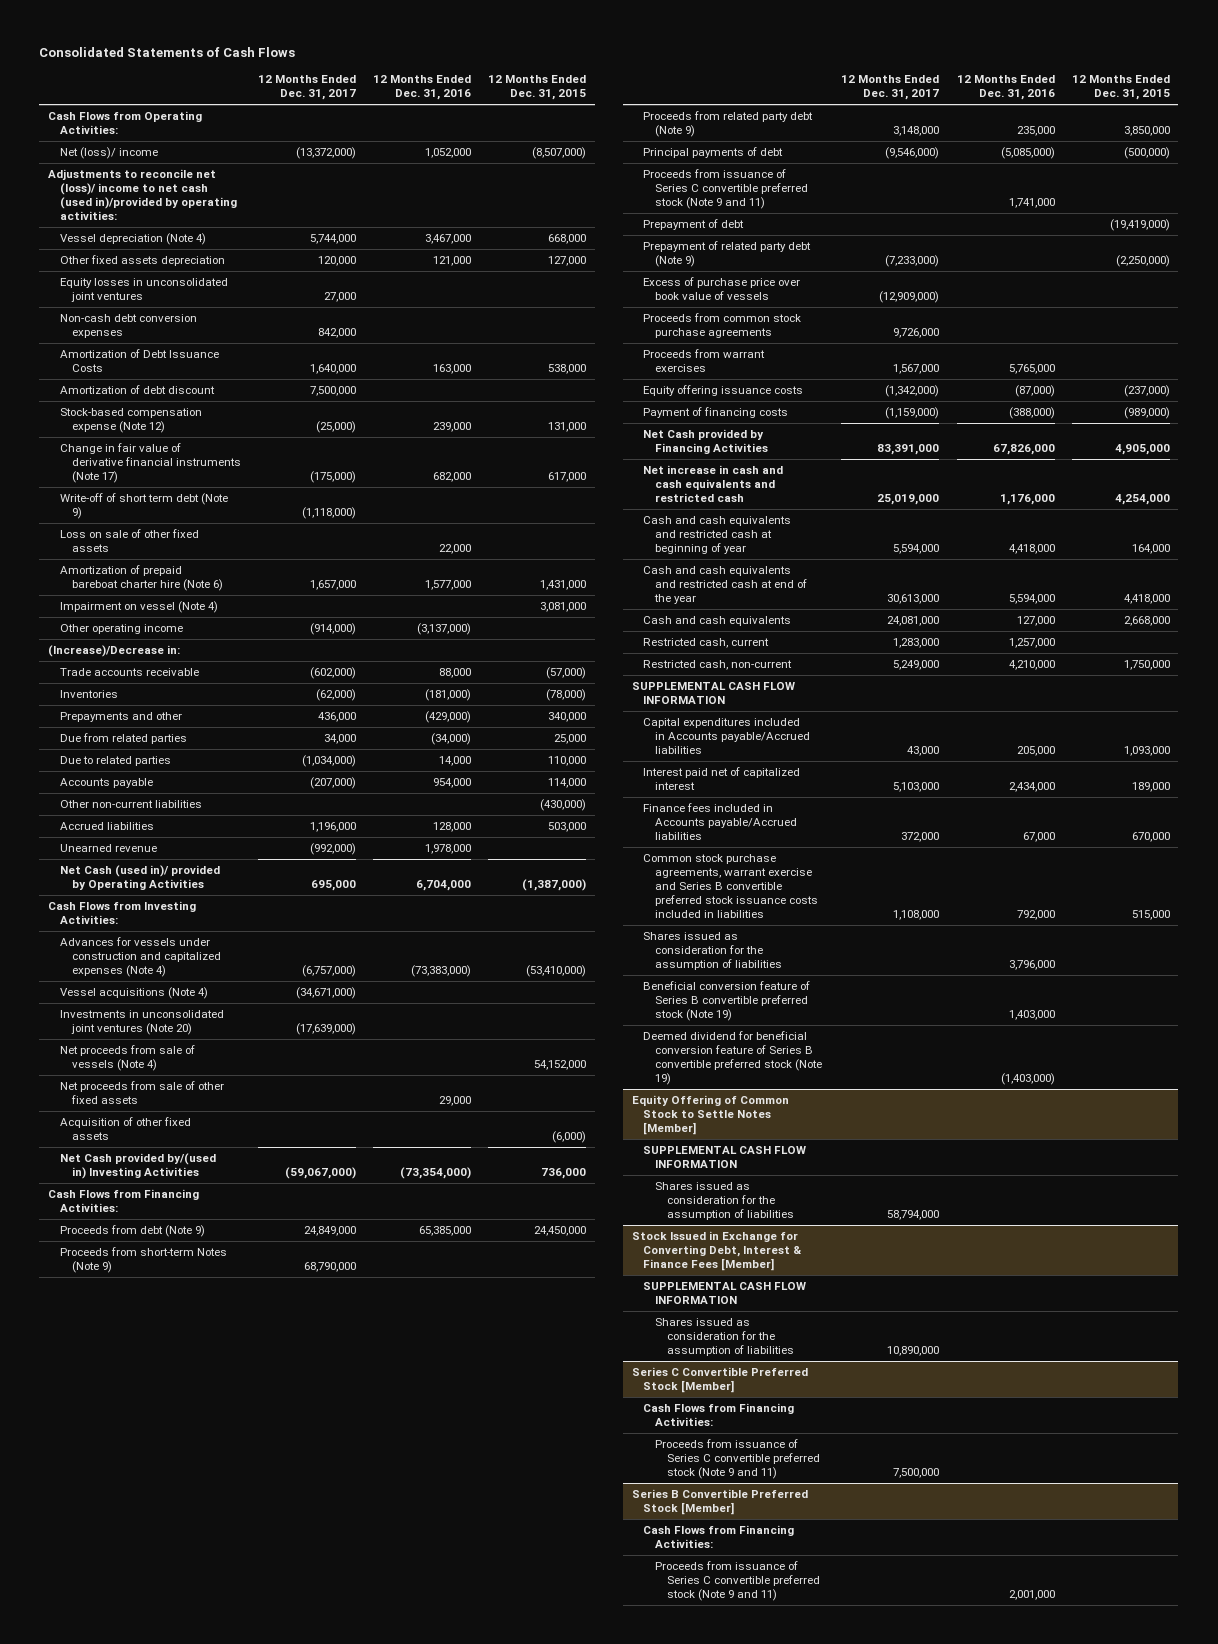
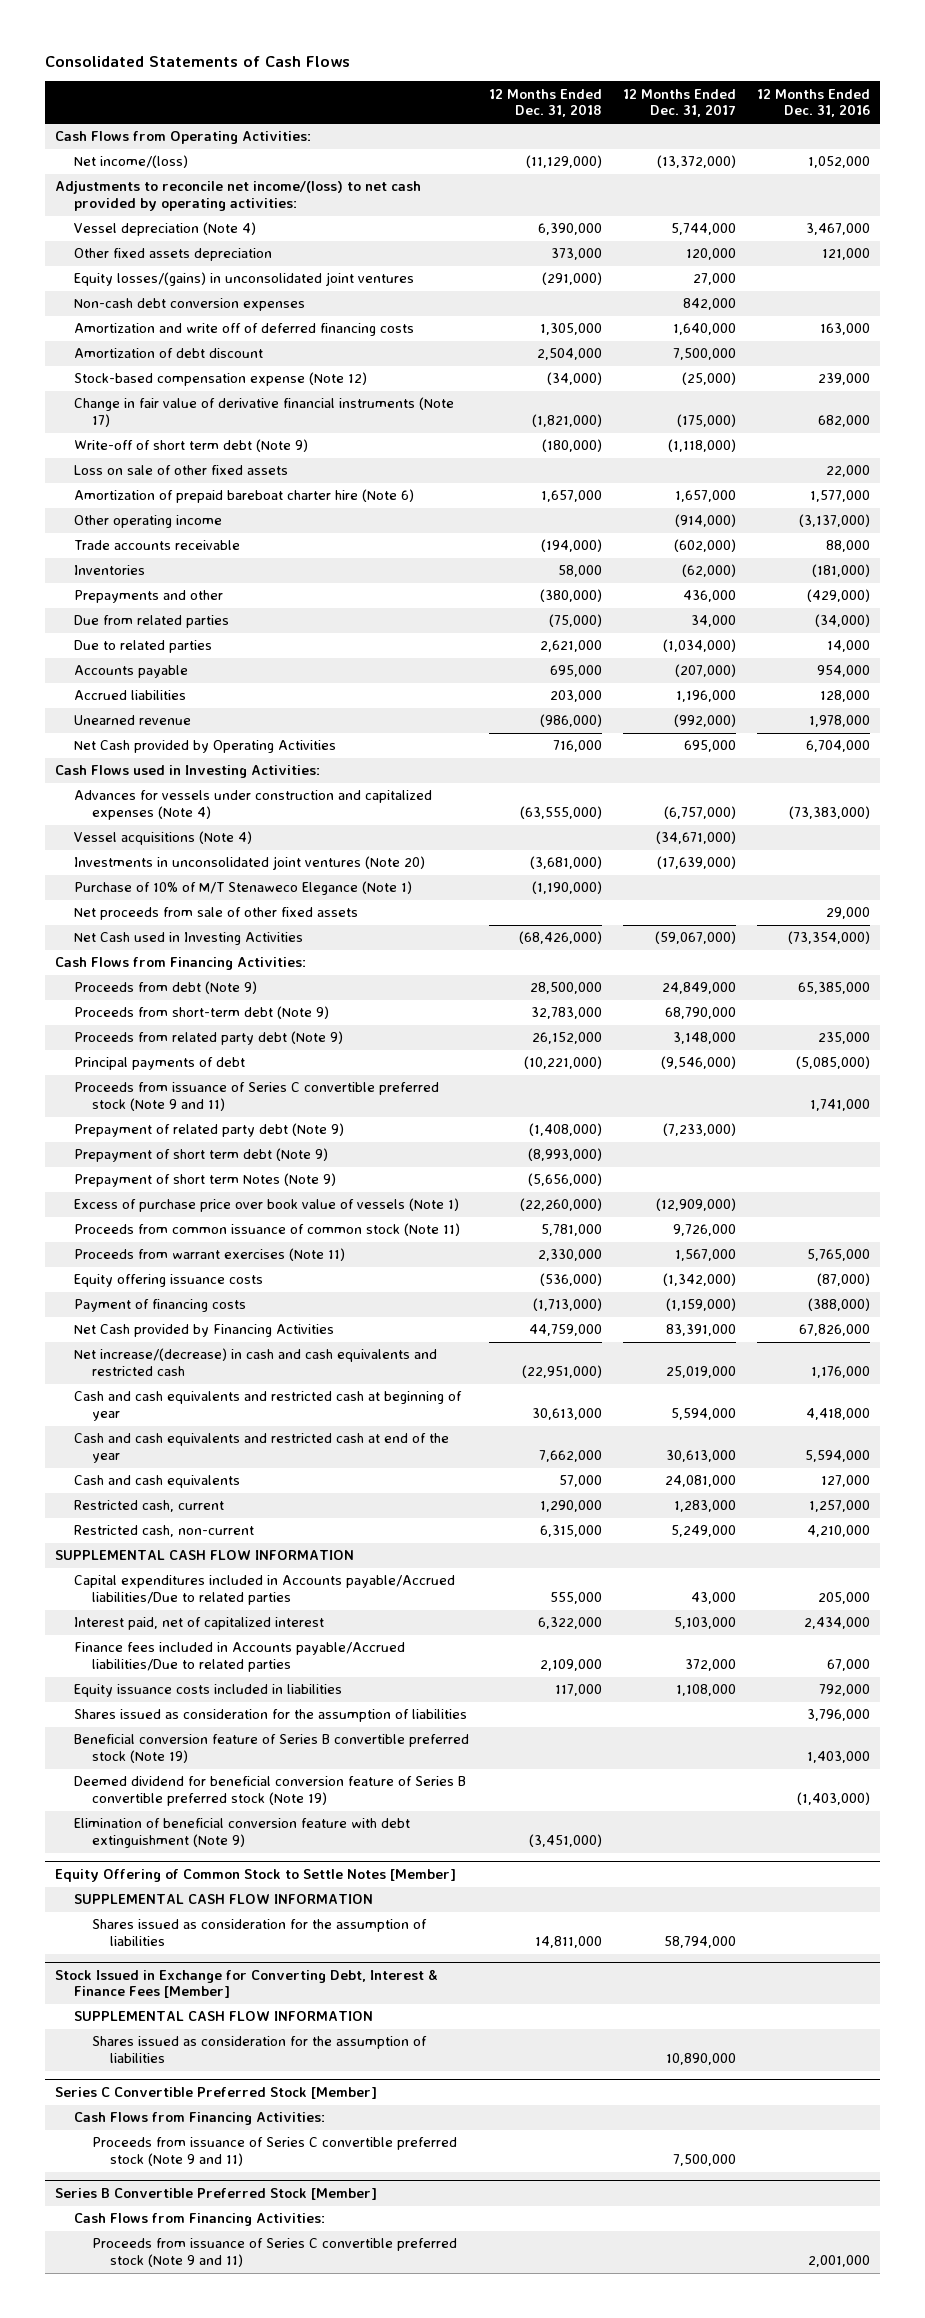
[488,75,587,101] 12 Months Ended Dec. 31, 2015 -> none
none -> [489,88,603,118] 12 Months Ended Dec. 31, 2018
[59,146,158,159] Net (loss)/ income -> [73,155,188,169] Net income/(loss)
[47,168,237,221] Adjustments to reconcile net (loss)/ income to net cash (used in)/provided by operating activities: -> [55,181,422,211] Adjustments to reconcile net income/(loss) to net cash provided by operating activities:
[59,277,228,303] Equity losses in unconsolidated joint ventures -> [73,272,414,287] Equity losses/(gains) in unconsolidated joint ventures
[59,348,219,373] Amortization of Debt Issuance Costs -> [73,323,414,337] Amortization and write off of deferred financing costs
[59,600,218,613] Impairment on vessel (Note 4) -> none
[47,644,180,657] (Increase)/Decrease in: -> none
[59,799,202,808] Other non-current liabilities -> none
[59,864,220,891] Net Cash (used in)/ provided by Operating Activities -> [73,740,336,754] Net Cash provided by Operating Activities
[47,900,196,925] Cash Flows from Investing Activities: -> [55,765,321,779] Cash Flows used in Investing Activities:
[59,1044,195,1072] Net proceeds from sale of vessels (Note 4) -> none
none -> [73,881,412,896] Purchase of 10% of M/T Stenaweco Elegance (Note 1)
[59,1116,191,1141] Acquisition of other fixed assets -> none
[59,1152,216,1180] Net Cash provided by/(used in) Investing Activities -> [73,932,303,946] Net Cash used in Investing Activities
[59,1246,227,1274] Proceeds from short-term Notes (Note 9) -> [73,1006,329,1020] Proceeds from short-term debt (Note 9)
[643,218,745,230] Prepayment of debt -> none
none -> [73,1148,328,1163] Prepayment of short term debt (Note 9)
none -> [73,1173,336,1188] Prepayment of short term Notes (Note 9)
[643,276,801,301] Excess of purchase price over book value of vessels -> [73,1198,459,1213] Excess of purchase price over book value of vessels (Note 1)
[643,312,802,339] Proceeds from common stock purchase agreements -> [73,1223,460,1237] Proceeds from common issuance of common stock (Note 11)
[643,348,766,373] Proceeds from warrant exercises -> [73,1248,345,1262] Proceeds from warrant exercises (Note 11)
[643,464,784,503] Net increase in cash and cash equivalents and restricted cash -> [73,1348,437,1376] Net increase/(decrease) in cash and cash equivalents and restricted cash
[643,717,811,755] Capital expenditures included in Accounts payable/Accrued liabilities -> [73,1575,455,1605] Capital expenditures included in Accounts payable/Accrued liabilities/Due to related parties
[643,766,801,791] Interest paid net of capitalized interest -> [73,1617,324,1631] Interest paid, net of capitalized interest
[643,802,798,841] Finance fees included in Accounts payable/Accrued liabilities -> [73,1642,405,1672] Finance fees included in Accounts payable/Accrued liabilities/Due to related parties
[643,853,819,919] Common stock purchase agreements, warrant exercise and Series B convertible preferred stock issuance costs included in liabilities -> [73,1684,342,1698] Equity issuance costs included in liabilities
none -> [73,1818,410,1848] Elimination of beneficial conversion feature with debt extinguishment (Note 9)

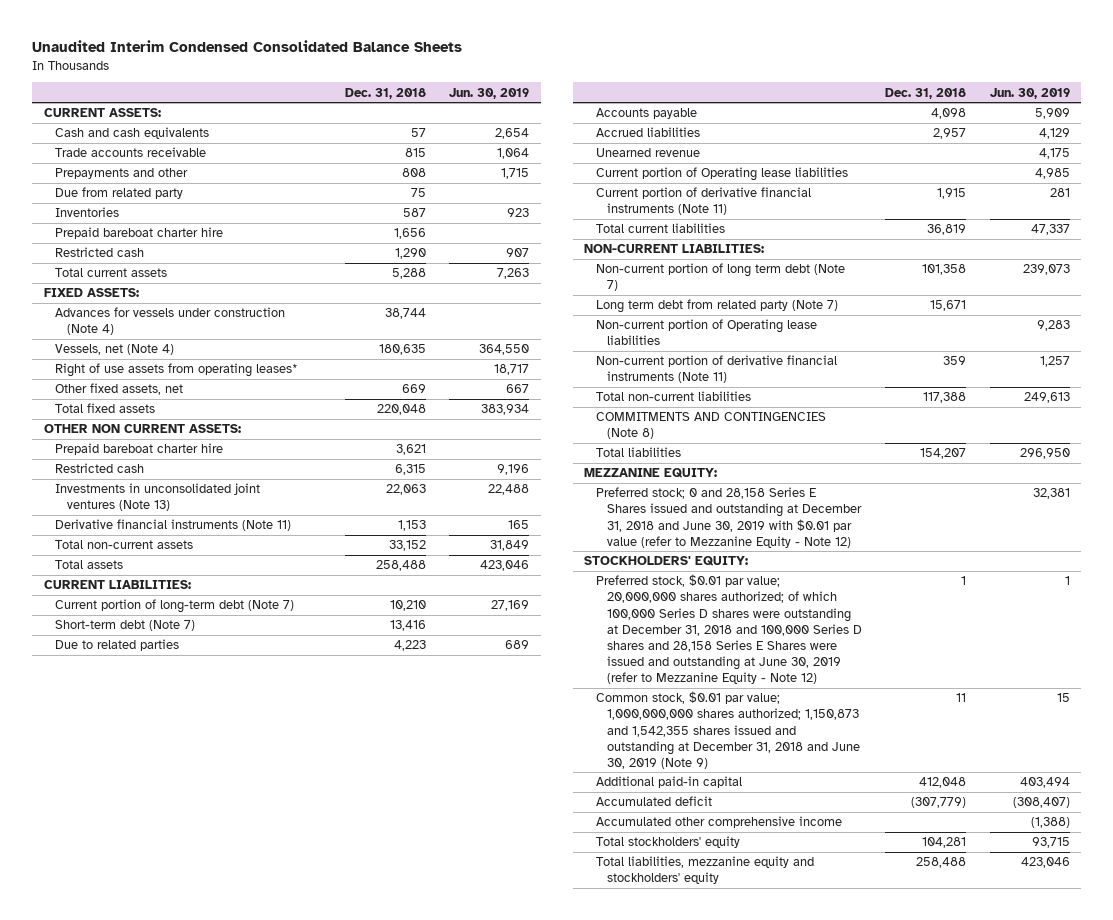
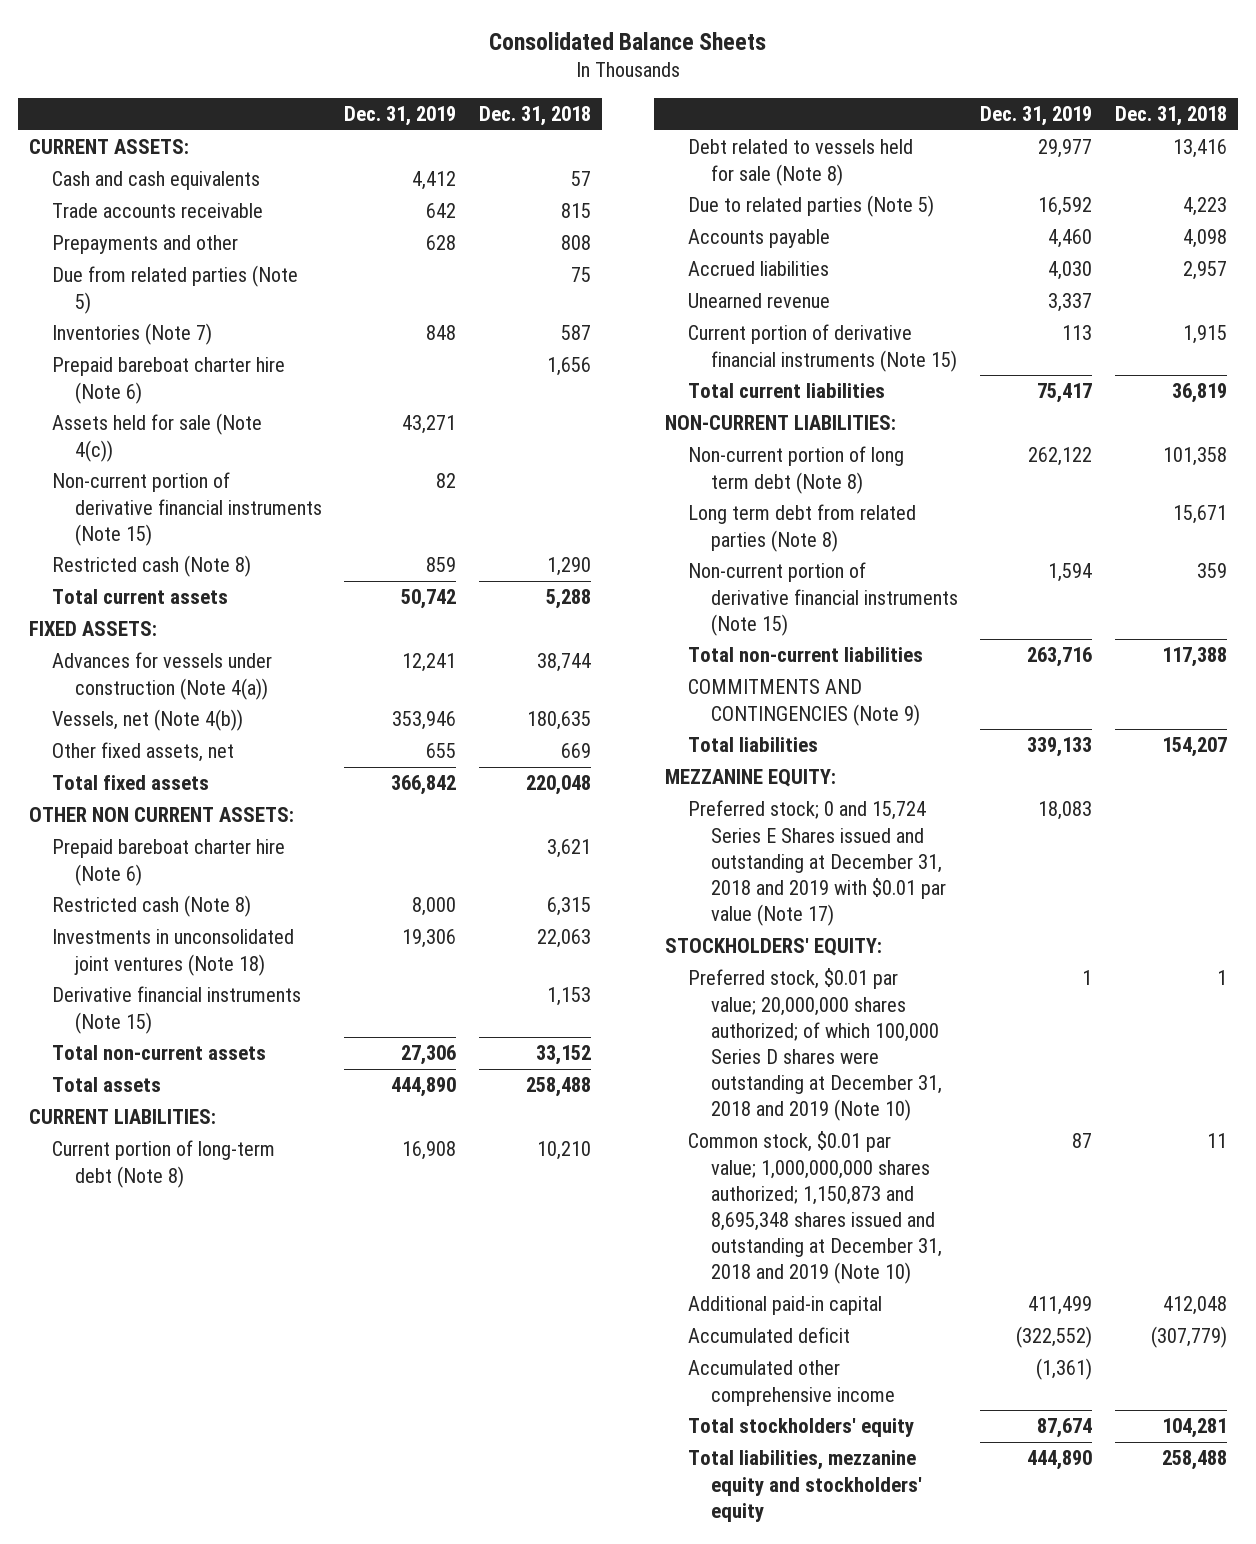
[32,40,463,53] Unaudited Interim Condensed Consolidated Balance Sheets -> [488,31,766,50] Consolidated Balance Sheets
[448,87,529,99] Jun. 30, 2019 -> none
none -> [344,106,457,127] Dec. 31, 2019
[55,187,184,200] Due from related party -> [51,265,298,314] Due from related parties (Note 5)
[55,207,120,218] Inventories -> [51,323,212,346] Inventories (Note 7)
[55,227,224,240] Prepaid bareboat charter hire -> [51,357,285,404] Prepaid bareboat charter hire (Note 6)
none -> [51,413,262,462] Assets held for sale (Note 4(c))
none -> [51,472,322,546] Non-current portion of derivative financial instruments (Note 15)
[55,247,145,258] Restricted cash -> [51,555,251,578] Restricted cash (Note 8)
[55,363,299,378] Right of use assets from operating leases* -> none
[55,307,286,336] Advances for vessels under construction (Note 4) -> [51,652,272,700] Advances for vessels under construction (Note 4(a))
[55,344,175,356] Vessels, net (Note 4) -> [51,709,243,732] Vessels, net (Note 4(b))
[55,443,224,456] Prepaid bareboat charter hire -> [51,839,285,886] Prepaid bareboat charter hire (Note 6)
[55,463,145,474] Restricted cash -> [51,895,251,918] Restricted cash (Note 8)
[55,483,261,512] Investments in unconsolidated joint ventures (Note 13) -> [51,929,294,976] Investments in unconsolidated joint ventures (Note 18)
[55,519,292,532] Derivative financial instruments (Note 11) -> [51,986,301,1034] Derivative financial instruments (Note 15)
[55,599,295,614] Current portion of long-term debt (Note 7) -> [51,1140,275,1188] Current portion of long-term debt (Note 8)
[55,620,196,632] Short-term debt (Note 7) -> [687,139,913,186] Debt related to vessels held for sale (Note 8)
[55,639,180,652] Due to related parties -> [687,195,934,218] Due to related parties (Note 5)
[595,167,848,182] Current portion of Operating lease liabilities -> none
[595,187,811,216] Current portion of derivative financial instruments (Note 11) -> [687,324,957,372] Current portion of derivative financial instruments (Note 15)
[595,319,817,346] Non-current portion of Operating lease liabilities -> none
[595,263,845,292] Non-current portion of long term debt (Note 7) -> [687,446,904,494] Non-current portion of long term debt (Note 8)
[595,299,838,314] Long term debt from related party (Note 7) -> [687,504,916,552] Long term debt from related parties (Note 8)
[595,355,837,384] Non-current portion of derivative financial instruments (Note 11) -> [687,562,958,636] Non-current portion of derivative financial instruments (Note 15)
[595,412,826,440] COMMITMENTS AND CONTINGENCIES (Note 8) -> [687,679,920,726] COMMITMENTS AND CONTINGENCIES (Note 9)
[595,487,863,548] Preferred stock; 0 and 28,158 Series E Shares issued and outstanding at December 31, 2018 and June 30, 2019 with $0.01 par value (refer to Mezzanine Equity - Note 12) -> [687,800,946,927] Preferred stock; 0 and 15,724 Series E Shares issued and outstanding at December 31, 2018 and 2019 with $0.01 par value (Note 17)
[595,574,863,685] Preferred stock, $0.01 par value; 20,000,000 shares authorized; of which 100,000 Series D shares were outstanding at December 31, 2018 and 100,000 Series D shares and 28,158 Series E Shares were issued and outstanding at June 30, 2019 (refer to Mezzanine Equity - Note 12) -> [687,968,942,1122] Preferred stock, $0.01 par value; 20,000,000 shares authorized; of which 100,000 Series D shares were outstanding at December 31, 2018 and 2019 (Note 10)
[595,691,861,769] Common stock, $0.01 par value; 1,000,000,000 shares authorized; 1,150,873 and 1,542,355 shares issued and outstanding at December 31, 2018 and June 30, 2019 (Note 9) -> [687,1131,942,1285] Common stock, $0.01 par value; 1,000,000,000 shares authorized; 1,150,873 and 8,695,348 shares issued and outstanding at December 31, 2018 and 2019 (Note 10)

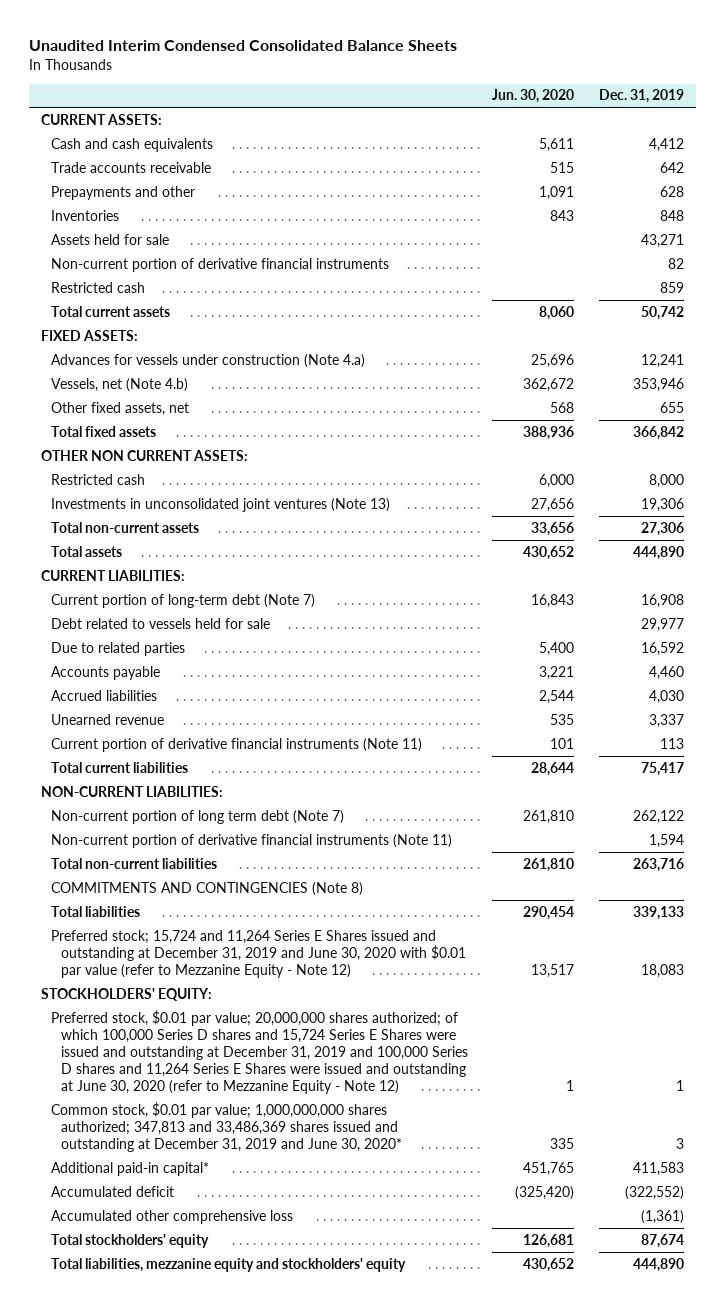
[488,31,766,50] Consolidated Balance Sheets -> [29,39,458,51] Unaudited Interim Condensed Consolidated Balance Sheets
[478,106,591,127] Dec. 31, 2018 -> none
none -> [492,89,575,104] Jun. 30, 2020
[51,265,298,314] Due from related parties (Note 5) -> none
[51,357,285,404] Prepaid bareboat charter hire (Note 6) -> none
[51,323,212,346] Inventories (Note 7) -> [51,209,120,221] Inventories
[51,413,262,462] Assets held for sale (Note 4(c)) -> [51,233,170,245] Assets held for sale
[51,472,322,546] Non-current portion of derivative financial instruments (Note 15) -> [51,257,390,272] Non-current portion of derivative financial instruments
[51,555,251,578] Restricted cash (Note 8) -> [51,281,146,293] Restricted cash
[51,652,272,700] Advances for vessels under construction (Note 4(a)) -> [51,353,366,368] Advances for vessels under construction (Note 4.a)
[51,709,243,732] Vessels, net (Note 4(b)) -> [51,377,189,392] Vessels, net (Note 4.b)
[51,839,285,886] Prepaid bareboat charter hire (Note 6) -> none
[51,986,301,1034] Derivative financial instruments (Note 15) -> none
[51,895,251,918] Restricted cash (Note 8) -> [51,473,146,485] Restricted cash
[51,929,294,976] Investments in unconsolidated joint ventures (Note 18) -> [51,497,391,512] Investments in unconsolidated joint ventures (Note 13)
[51,1140,275,1188] Current portion of long-term debt (Note 8) -> [51,593,316,608] Current portion of long-term debt (Note 7)
[687,139,913,186] Debt related to vessels held for sale (Note 8) -> [51,617,271,629] Debt related to vessels held for sale
[687,195,934,218] Due to related parties (Note 5) -> [51,641,186,656] Due to related parties
[687,324,957,372] Current portion of derivative financial instruments (Note 15) -> [51,737,423,752] Current portion of derivative financial instruments (Note 11)
[687,504,916,552] Long term debt from related parties (Note 8) -> none
[687,446,904,494] Non-current portion of long term debt (Note 8) -> [51,809,345,824] Non-current portion of long term debt (Note 7)
[687,562,958,636] Non-current portion of derivative financial instruments (Note 15) -> [51,833,453,848] Non-current portion of derivative financial instruments (Note 11)
[687,679,920,726] COMMITMENTS AND CONTINGENCIES (Note 9) -> [51,881,364,896] COMMITMENTS AND CONTINGENCIES (Note 8)
[664,769,836,788] MEZZANINE EQUITY: -> none
[687,800,946,927] Preferred stock; 0 and 15,724 Series E Shares issued and outstanding at December 31, 2018 and 2019 with $0.01 par value (Note 17) -> [51,929,466,979] Preferred stock; 15,724 and 11,264 Series E Shares issued and outstanding at December 31, 2019 and June 30, 2020 with $0.01 par value (refer to Mezzanine Equity - Note 12)
[687,968,942,1122] Preferred stock, $0.01 par value; 20,000,000 shares authorized; of which 100,000 Series D shares were outstanding at December 31, 2018 and 2019 (Note 10) -> [51,1009,468,1095] Preferred stock, $0.01 par value; 20,000,000 shares authorized; of which 100,000 Series D shares and 15,724 Series E Shares were issued and outstanding at December 31, 2019 and 100,000 Series D shares and 11,264 Series E Shares were issued and outstanding at June 30, 2020 (refer to Mezzanine Equity - Note 12)
[687,1131,942,1285] Common stock, $0.01 par value; 1,000,000,000 shares authorized; 1,150,873 and 8,695,348 shares issued and outstanding at December 31, 2018 and 2019 (Note 10) -> [51,1101,402,1153] Common stock, $0.01 par value; 1,000,000,000 shares authorized; 347,813 and 33,486,369 shares issued and outstanding at December 31, 2019 and June 30, 2020*
[1072,1133,1093,1149] 87 -> [675,1138,684,1150] 3
[687,1296,882,1316] Additional paid-in capital -> [51,1161,210,1176] Additional paid-in capital*
[1028,1296,1093,1316] 411,499 -> [632,1161,684,1176] 411,583
[687,1360,895,1406] Accumulated other comprehensive income -> [51,1209,294,1224] Accumulated other comprehensive loss

